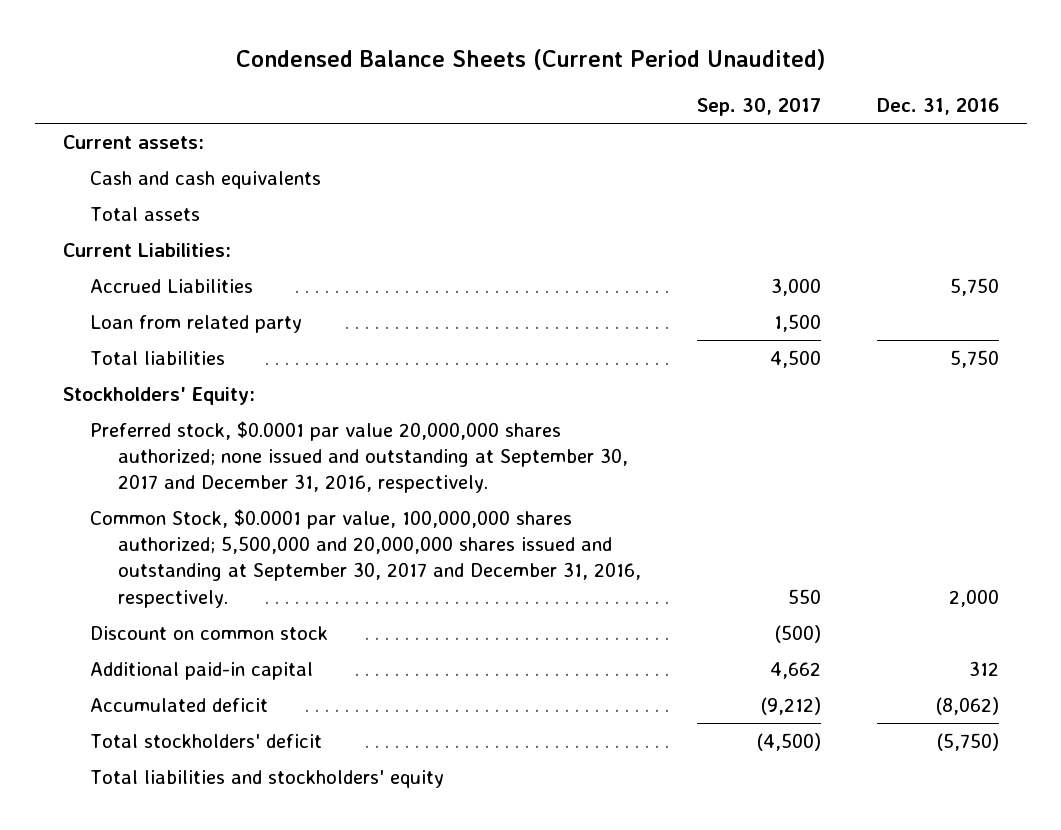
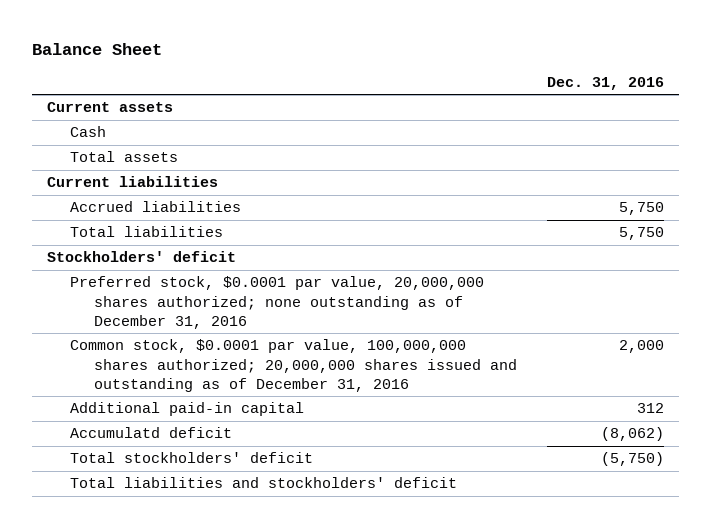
[235,48,825,70] Condensed Balance Sheets (Current Period Unaudited) -> [31,42,162,55] Balance Sheet
[696,98,821,117] Sep. 30, 2017 -> none
[90,171,322,190] Cash and cash equivalents -> none
[62,135,204,150] Current assets: -> [46,102,173,113] Current assets
none -> [70,126,107,138] Cash
[90,315,303,334] Loan from related party -> none
[62,243,231,258] Current Liabilities: -> [46,176,218,188] Current liabilities
[90,279,254,294] Accrued Liabilities -> [70,201,242,213] Accrued liabilities
[90,626,329,641] Discount on common stock -> none
[62,387,255,406] Stockholders' Equity: -> [46,251,236,263] Stockholders' deficit
[90,421,628,494] Preferred stock, $0.0001 par value 20,000,000 shares authorized; none issued and outstanding at September 30, 2017 and December 31, 2016, respectively. -> [70,276,485,329] Preferred stock, $0.0001 par value, 20,000,000 shares authorized; none outstanding as of December 31, 2016
[90,509,641,608] Common Stock, $0.0001 par value, 100,000,000 shares authorized; 5,500,000 and 20,000,000 shares issued and outstanding at September 30, 2017 and December 31, 2016, respectively. -> [70,339,517,392] Common stock, $0.0001 par value, 100,000,000 shares authorized; 20,000,000 shares issued and outstanding as of December 31, 2016
[90,698,269,713] Accumulated deficit -> [70,427,233,439] Accumulatd deficit
[90,770,445,789] Total liabilities and stockholders' equity -> [70,477,458,489] Total liabilities and stockholders' deficit

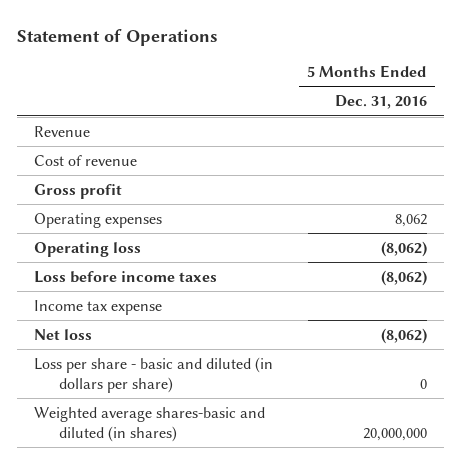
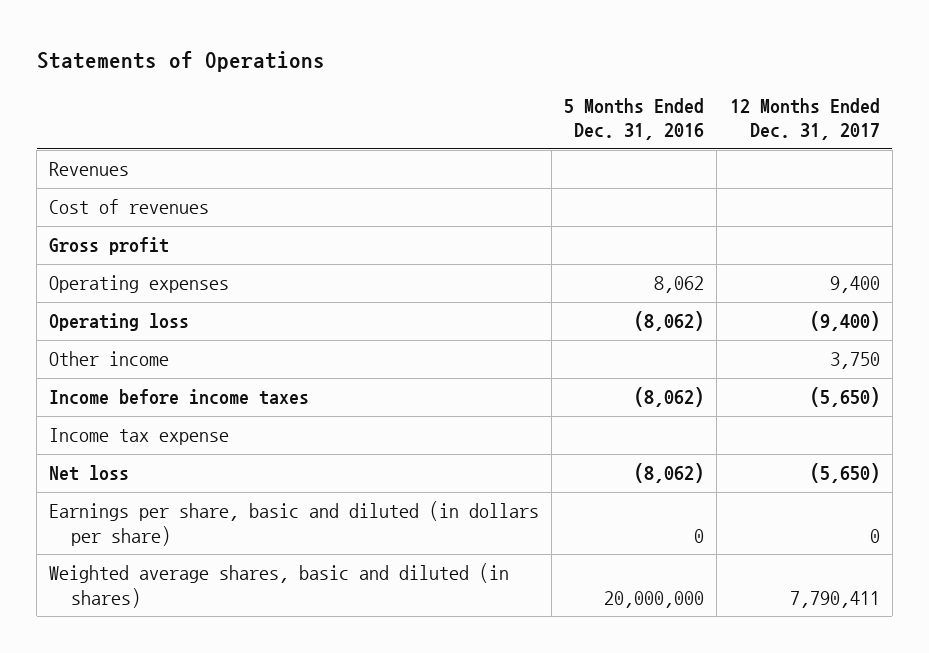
[17,28,219,46] Statement of Operations -> [36,51,325,73] Statements of Operations
none -> [729,97,880,141] 12 Months Ended Dec. 31, 2017
[34,125,91,137] Revenue -> [49,162,130,177] Revenues
[34,154,138,166] Cost of revenue -> [49,199,210,215] Cost of revenues
none -> [49,351,170,367] Other income
[34,270,218,283] Loss before income taxes -> [49,389,310,406] Income before income taxes
[34,356,274,393] Loss per share - basic and diluted (in dollars per share) -> [49,501,540,546] Earnings per share, basic and diluted (in dollars per share)
[34,406,266,442] Weighted average shares-basic and diluted (in shares) -> [49,563,510,608] Weighted average shares, basic and diluted (in shares)

